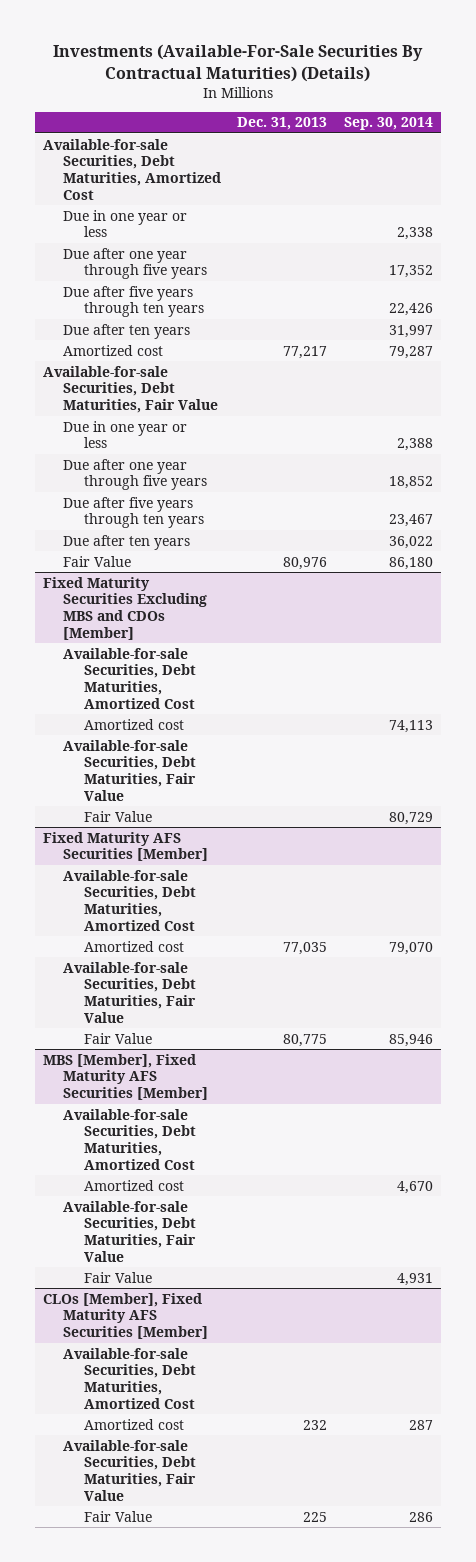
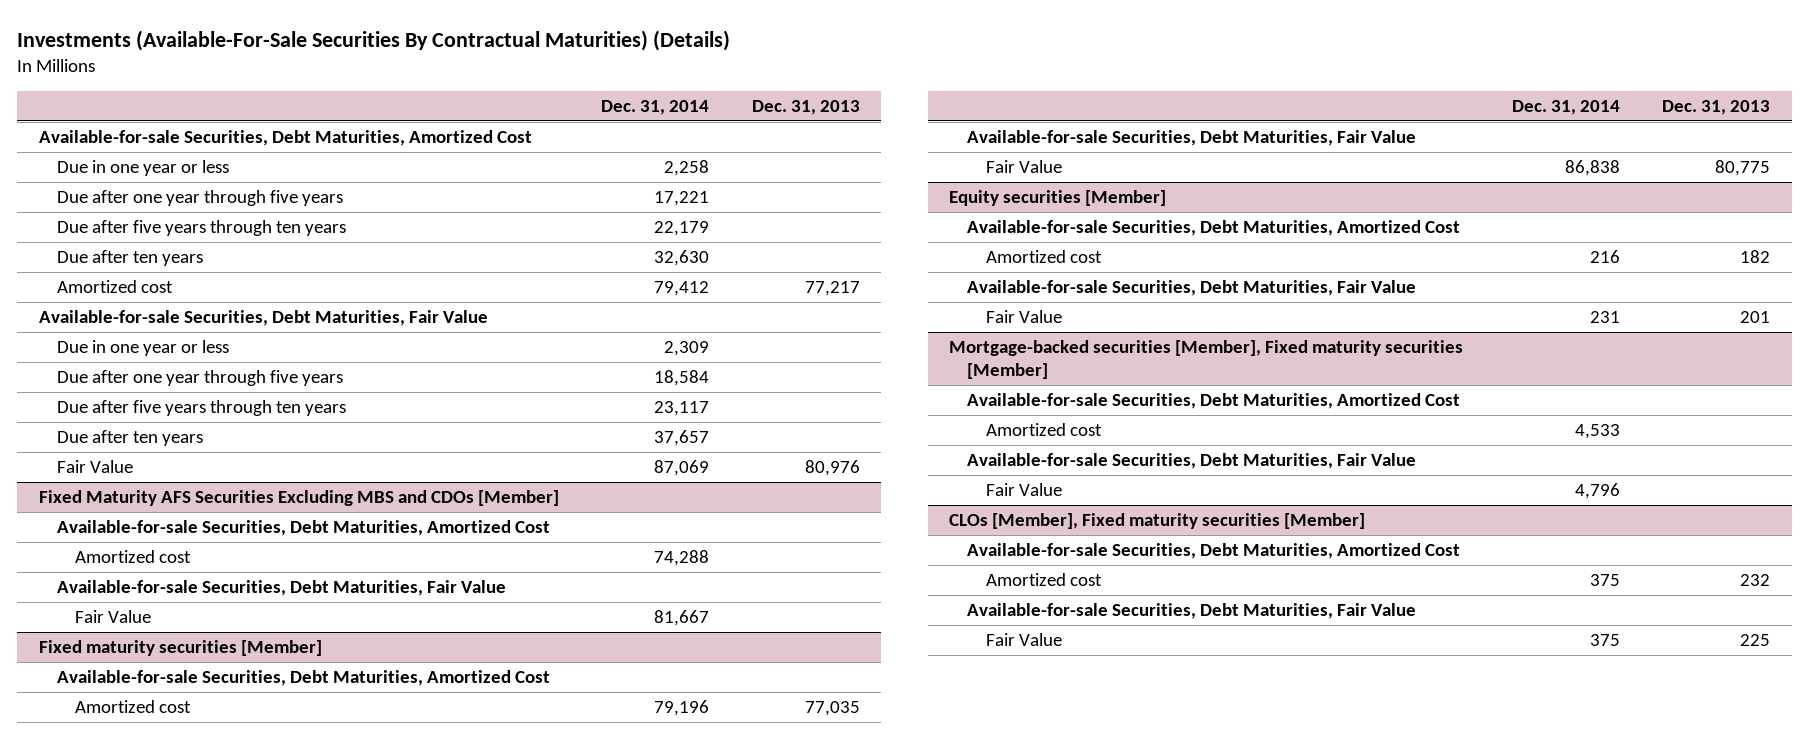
[343,117,433,131] Sep. 30, 2014 -> none
none -> [601,99,710,115] Dec. 31, 2014
[42,576,208,640] Fixed Maturity Securities Excluding MBS and CDOs [Member] -> [38,490,559,507] Fixed Maturity AFS Securities Excluding MBS and CDOs [Member]
[42,831,209,862] Fixed Maturity AFS Securities [Member] -> [38,640,322,657] Fixed maturity securities [Member]
[42,1053,209,1101] MBS [Member], Fixed Maturity AFS Securities [Member] -> none
[63,1108,196,1170] Available-for-sale Securities, Debt Maturities, Amortized Cost -> none
[83,1179,184,1191] Amortized cost -> none
[63,1200,196,1262] Available-for-sale Securities, Debt Maturities, Fair Value -> none
[83,1271,152,1283] Fair Value -> none
none -> [949,190,1167,207] Equity securities [Member]
none -> [967,220,1461,237] Available-for-sale Securities, Debt Maturities, Amortized Cost
none -> [985,250,1102,264] Amortized cost
none -> [967,280,1417,297] Available-for-sale Securities, Debt Maturities, Fair Value
none -> [985,310,1062,324] Fair Value
none -> [949,340,1464,380] Mortgage-backed securities [Member], Fixed maturity securities [Member]
none -> [967,393,1461,410] Available-for-sale Securities, Debt Maturities, Amortized Cost
none -> [985,423,1102,437] Amortized cost
none -> [967,453,1417,470] Available-for-sale Securities, Debt Maturities, Fair Value
none -> [985,483,1062,497] Fair Value
[42,1292,209,1340] CLOs [Member], Fixed Maturity AFS Securities [Member] -> [949,513,1366,530] CLOs [Member], Fixed maturity securities [Member]

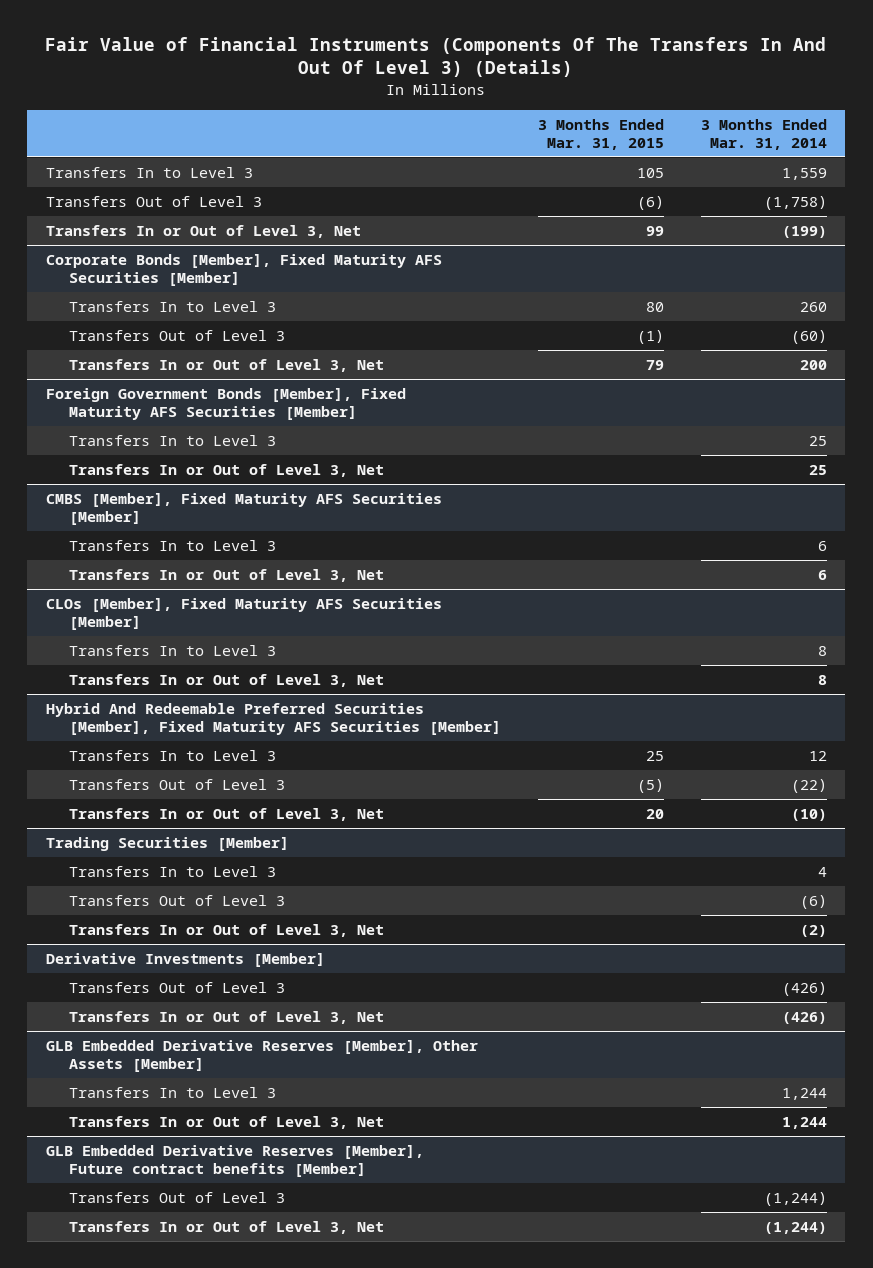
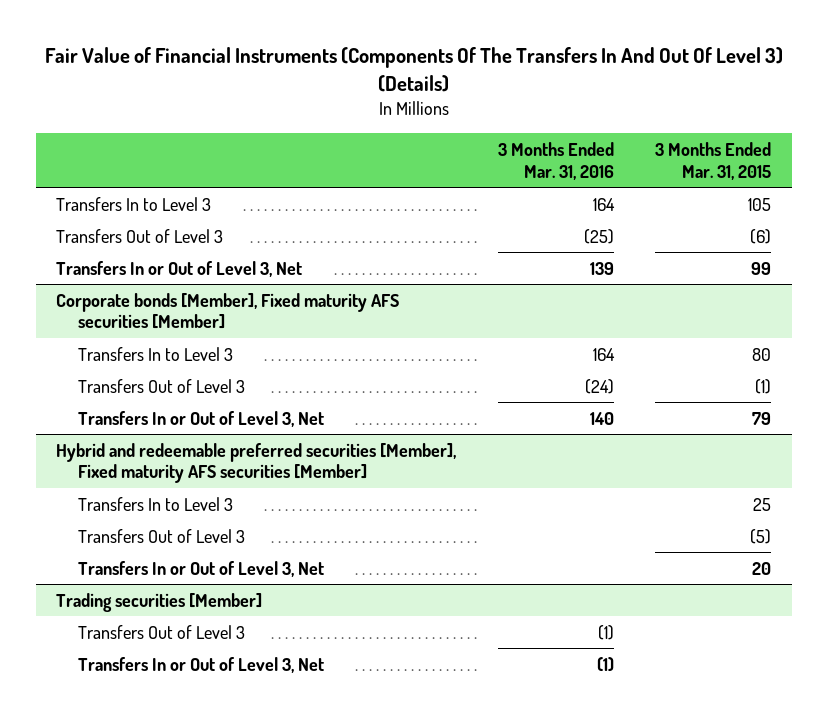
[700,118,827,150] 3 Months Ended Mar. 31, 2014 -> none
none -> [497,142,614,180] 3 Months Ended Mar. 31, 2016
[45,253,442,286] Corporate Bonds [Member], Fixed Maturity AFS Securities [Member] -> [56,292,400,330] Corporate bonds [Member], Fixed maturity AFS securities [Member]
[45,387,406,420] Foreign Government Bonds [Member], Fixed Maturity AFS Securities [Member] -> none
[69,434,277,446] Transfers In to Level 3 -> none
[69,463,385,477] Transfers In or Out of Level 3, Net -> none
[45,492,442,525] CMBS [Member], Fixed Maturity AFS Securities [Member] -> none
[69,539,277,551] Transfers In to Level 3 -> none
[69,568,385,582] Transfers In or Out of Level 3, Net -> none
[45,597,442,630] CLOs [Member], Fixed Maturity AFS Securities [Member] -> none
[69,644,277,656] Transfers In to Level 3 -> none
[69,673,385,687] Transfers In or Out of Level 3, Net -> none
[45,702,502,735] Hybrid And Redeemable Preferred Securities [Member], Fixed Maturity AFS Securities [Member] -> [56,442,457,484] Hybrid and redeemable preferred securities [Member], Fixed maturity AFS securities [Member]
[69,865,277,877] Transfers In to Level 3 -> none
[45,836,289,851] Trading Securities [Member] -> [56,592,263,612] Trading securities [Member]
[45,952,325,967] Derivative Investments [Member] -> none
[69,981,286,993] Transfers Out of Level 3 -> none
[69,1010,385,1024] Transfers In or Out of Level 3, Net -> none
[45,1039,478,1072] GLB Embedded Derivative Reserves [Member], Other Assets [Member] -> none
[69,1086,277,1098] Transfers In to Level 3 -> none
[69,1115,385,1129] Transfers In or Out of Level 3, Net -> none
[45,1144,424,1177] GLB Embedded Derivative Reserves [Member], Future contract benefits [Member] -> none
[69,1191,286,1203] Transfers Out of Level 3 -> none
[69,1220,385,1234] Transfers In or Out of Level 3, Net -> none

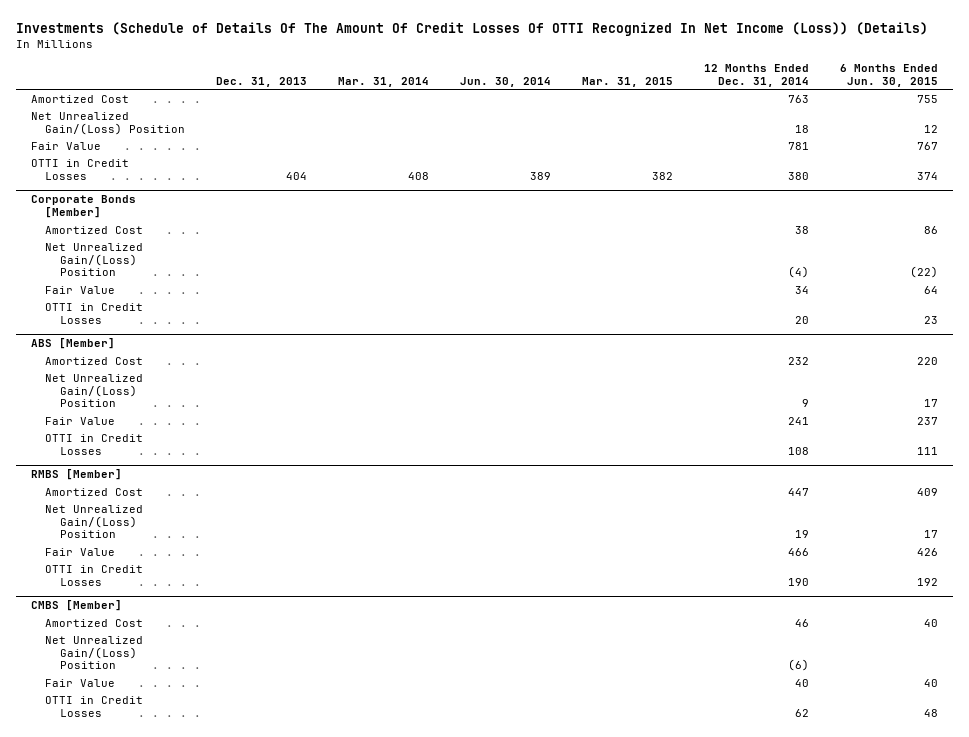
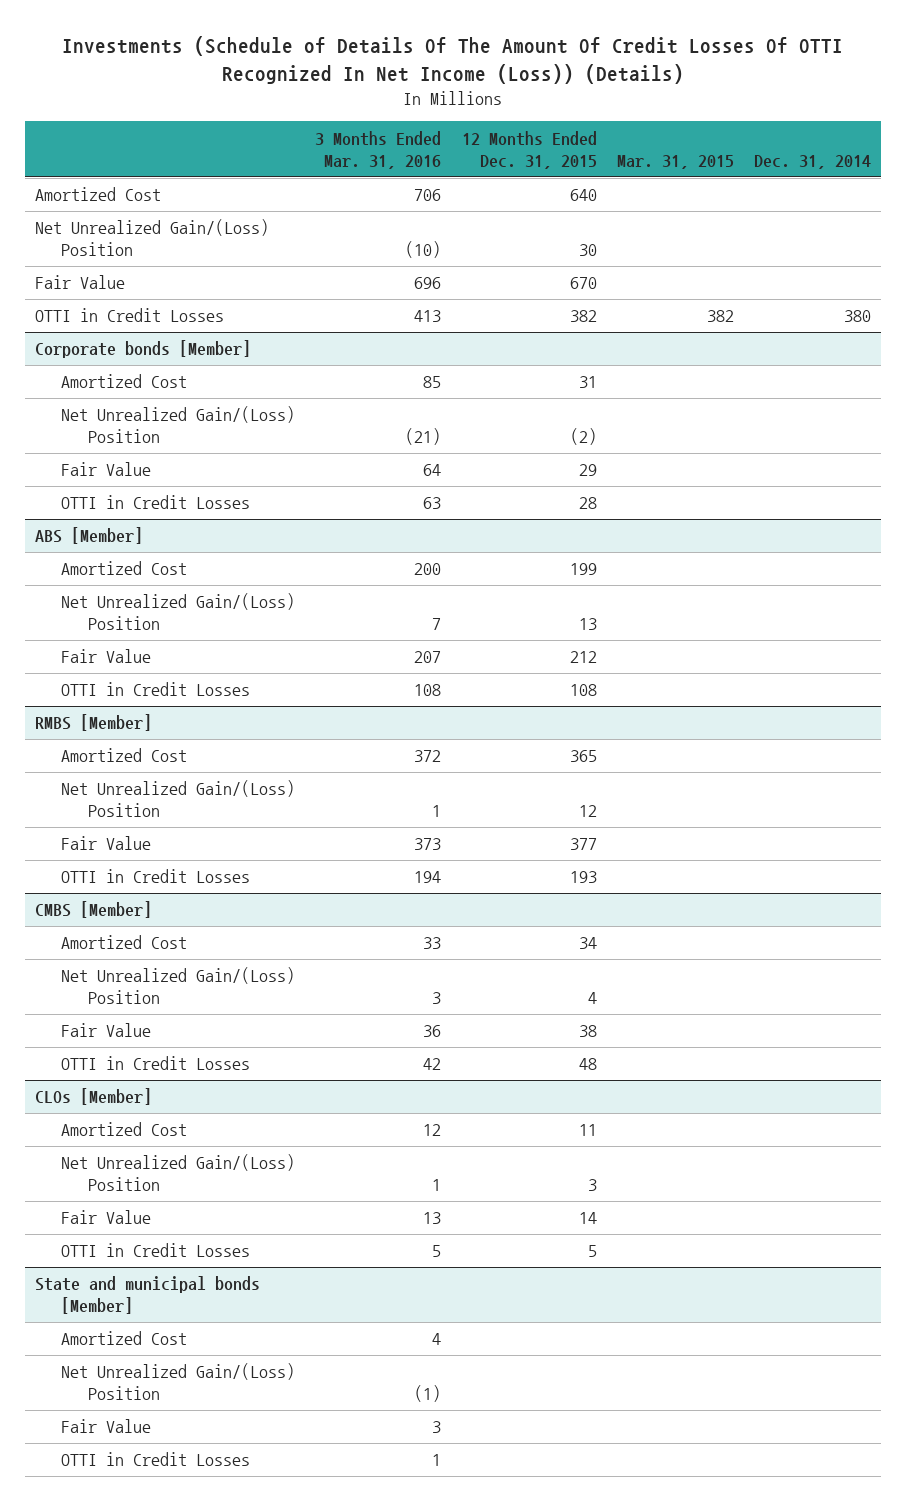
[216,76,308,87] Dec. 31, 2013 -> none
[338,76,430,87] Mar. 31, 2014 -> none
[460,76,552,87] Jun. 30, 2014 -> none
[704,63,810,87] 12 Months Ended Dec. 31, 2014 -> none
[839,63,938,87] 6 Months Ended Jun. 30, 2015 -> none
none -> [315,130,442,169] 3 Months Ended Mar. 31, 2016
none -> [461,130,597,169] 12 Months Ended Dec. 31, 2015
none -> [753,154,871,169] Dec. 31, 2014
[31,195,137,218] Corporate Bonds [Member] -> [34,340,251,359] Corporate bonds [Member]
none -> [34,1088,152,1106] CLOs [Member]
none -> [61,1122,188,1137] Amortized Cost
none -> [61,1154,296,1192] Net Unrealized Gain/(Loss) Position
none -> [61,1210,152,1225] Fair Value
none -> [61,1243,251,1258] OTTI in Credit Losses
none -> [34,1276,260,1315] State and municipal bonds [Member]
none -> [61,1331,188,1346] Amortized Cost
none -> [61,1363,296,1401] Net Unrealized Gain/(Loss) Position
none -> [61,1419,152,1434] Fair Value
none -> [61,1452,251,1467] OTTI in Credit Losses

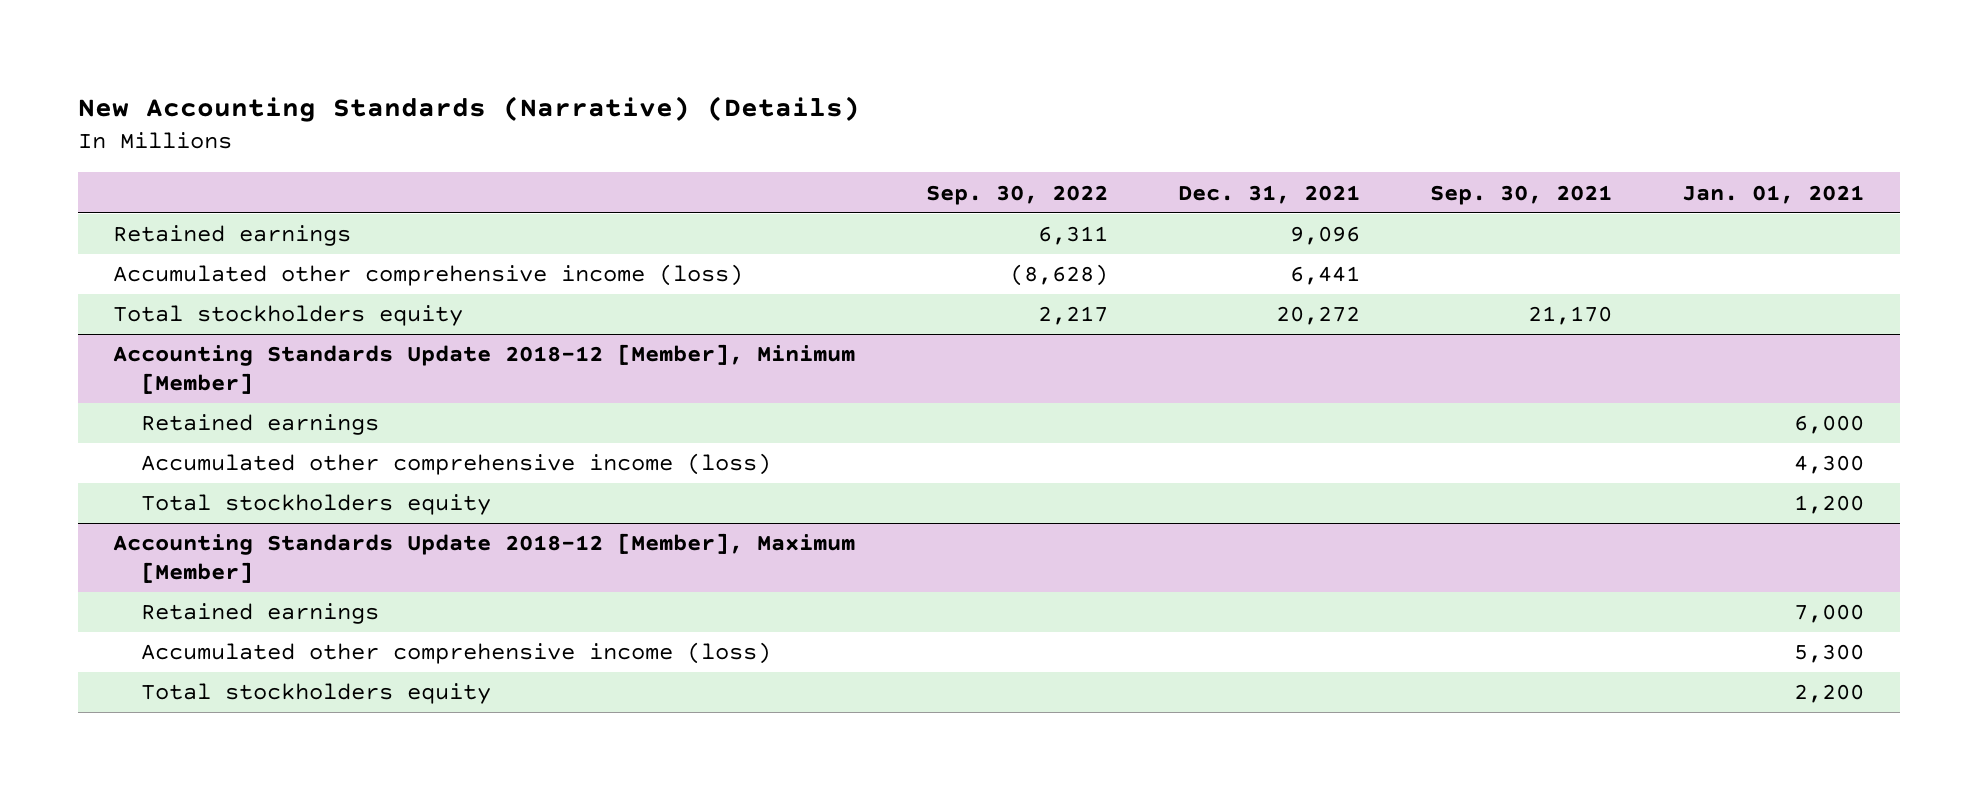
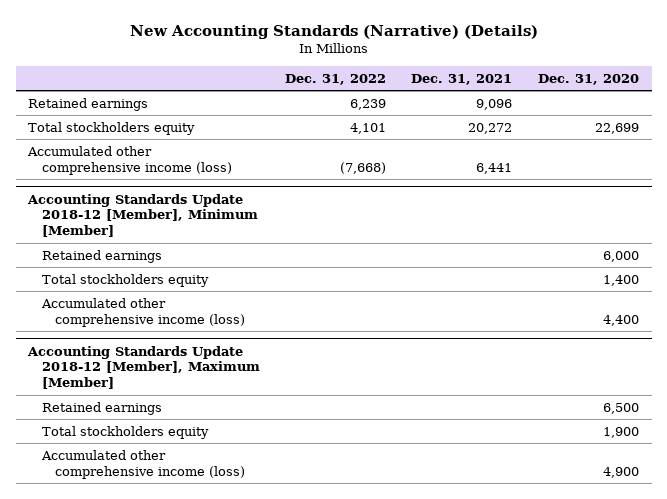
[925,184,1108,205] Sep. 30, 2022 -> none
[1430,184,1613,205] Sep. 30, 2021 -> none
[1682,184,1865,204] Jan. 01, 2021 -> none
none -> [285,73,387,85] Dec. 31, 2022
none -> [537,73,639,85] Dec. 31, 2020
[113,264,744,287] Accumulated other comprehensive income (loss) -> [27,145,232,175] Accumulated other comprehensive income (loss)
[140,453,771,476] Accumulated other comprehensive income (loss) -> [40,297,245,327] Accumulated other comprehensive income (loss)
[140,642,771,665] Accumulated other comprehensive income (loss) -> [40,449,245,479] Accumulated other comprehensive income (loss)

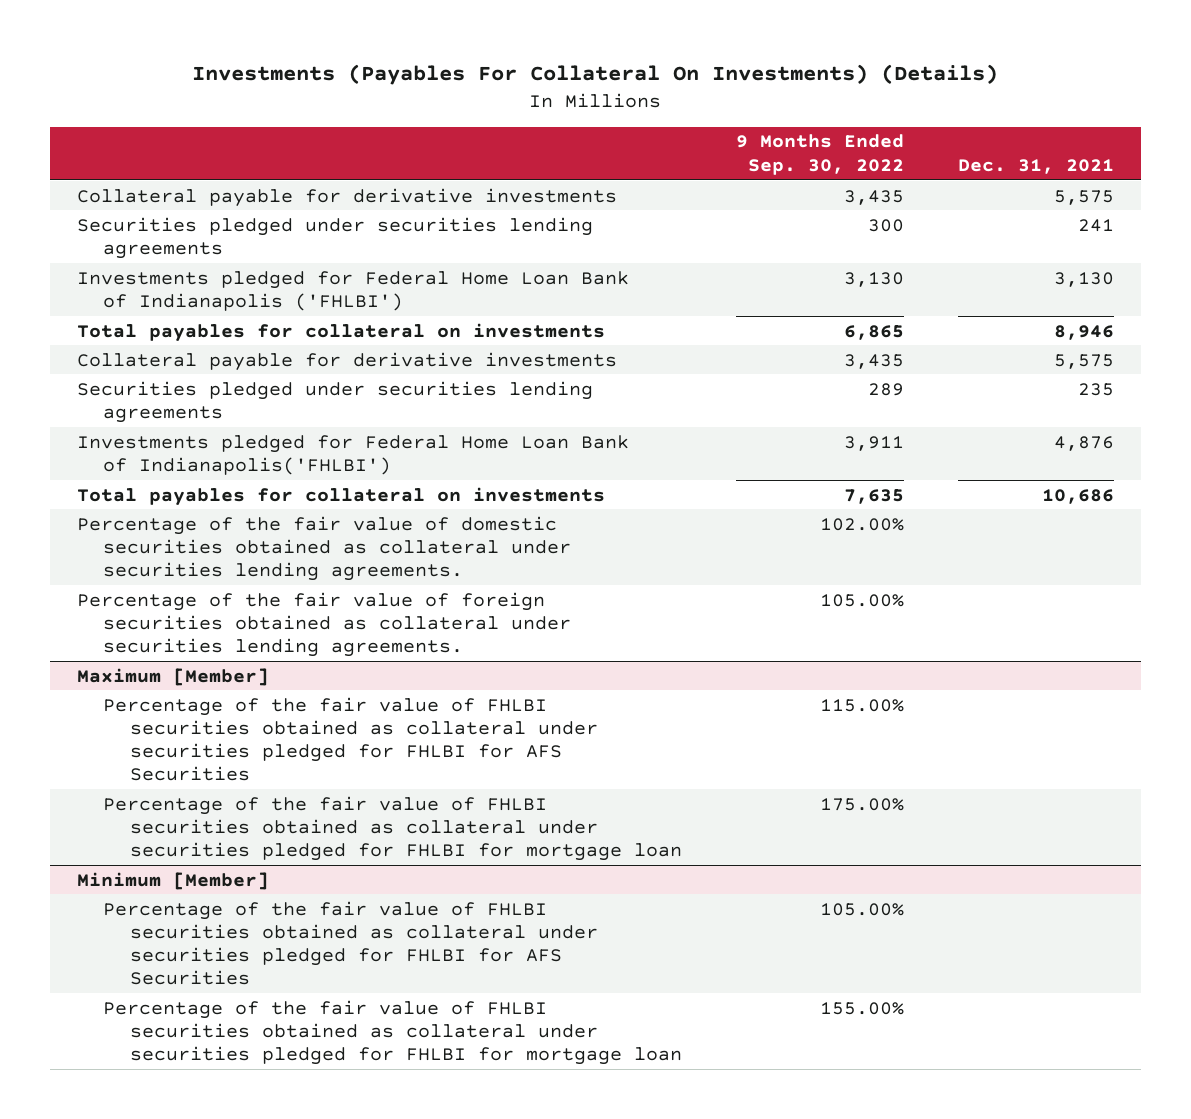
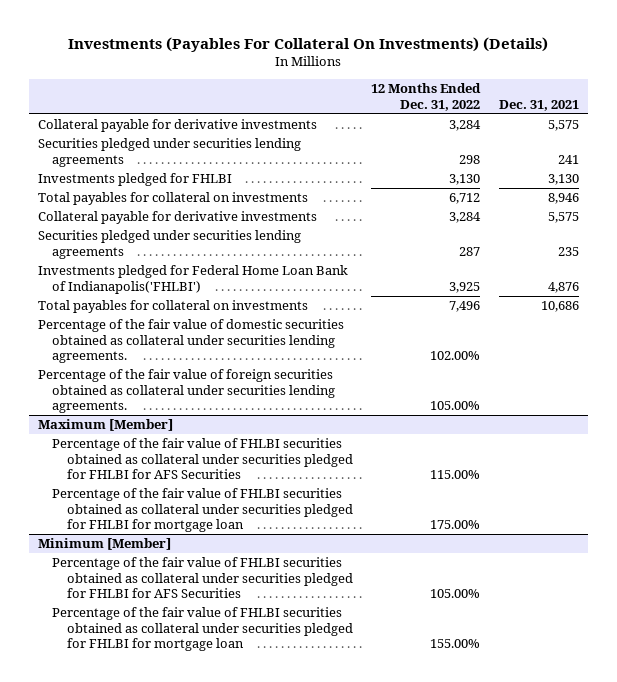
[735,134,904,175] 9 Months Ended Sep. 30, 2022 -> none
none -> [371,83,482,111] 12 Months Ended Dec. 31, 2022
[76,270,629,311] Investments pledged for Federal Home Loan Bank of Indianapolis ('FHLBI') -> [37,173,232,187] Investments pledged for FHLBI

